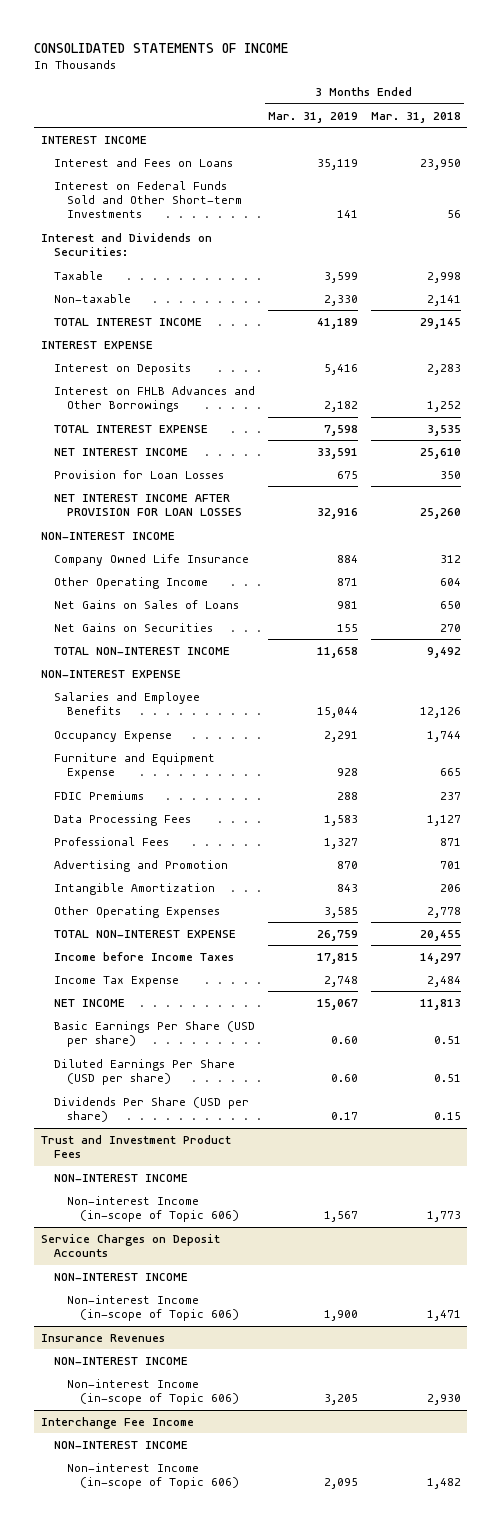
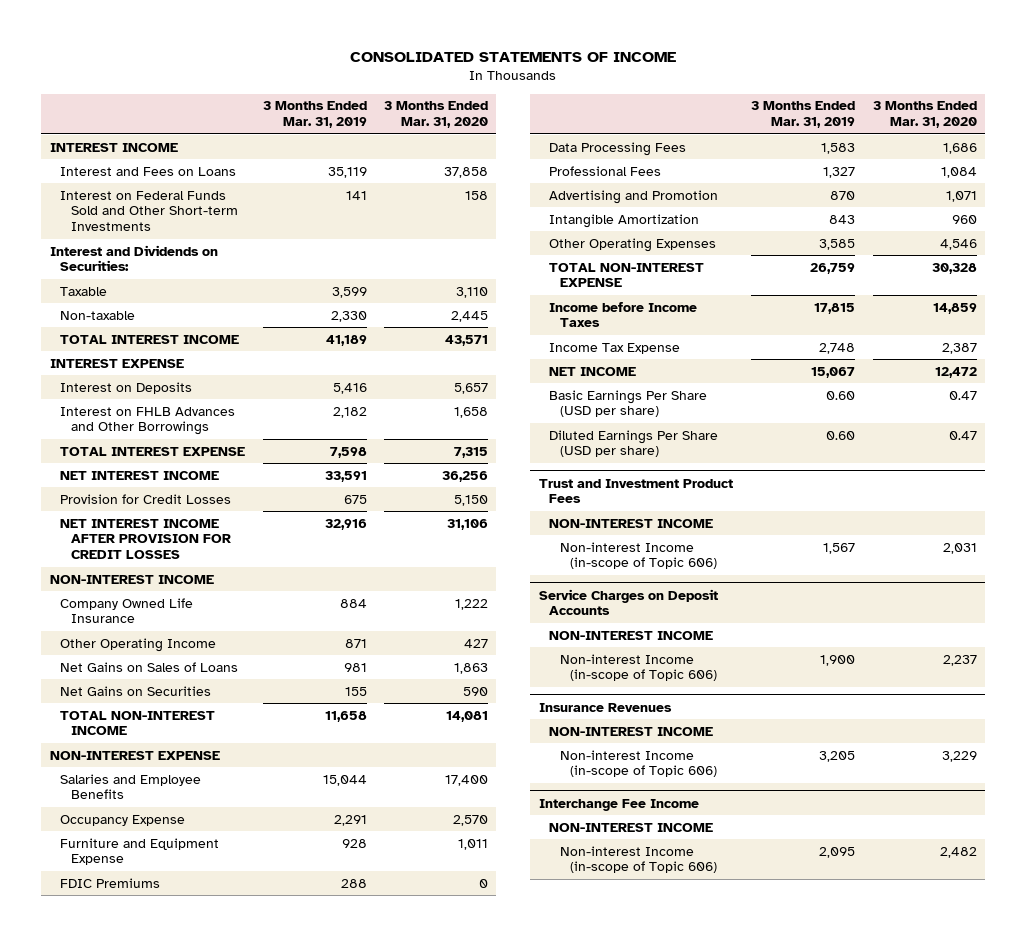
[370,111,461,123] Mar. 31, 2018 -> none
none -> [383,101,488,129] 3 Months Ended Mar. 31, 2020
[54,469,225,479] Provision for Loan Losses -> [60,493,232,504] Provision for Credit Losses
[54,493,243,517] NET INTEREST INCOME AFTER PROVISION FOR LOAN LOSSES -> [60,518,231,560] NET INTEREST INCOME AFTER PROVISION FOR CREDIT LOSSES
[54,1096,250,1123] Dividends Per Share (USD per share) -> none

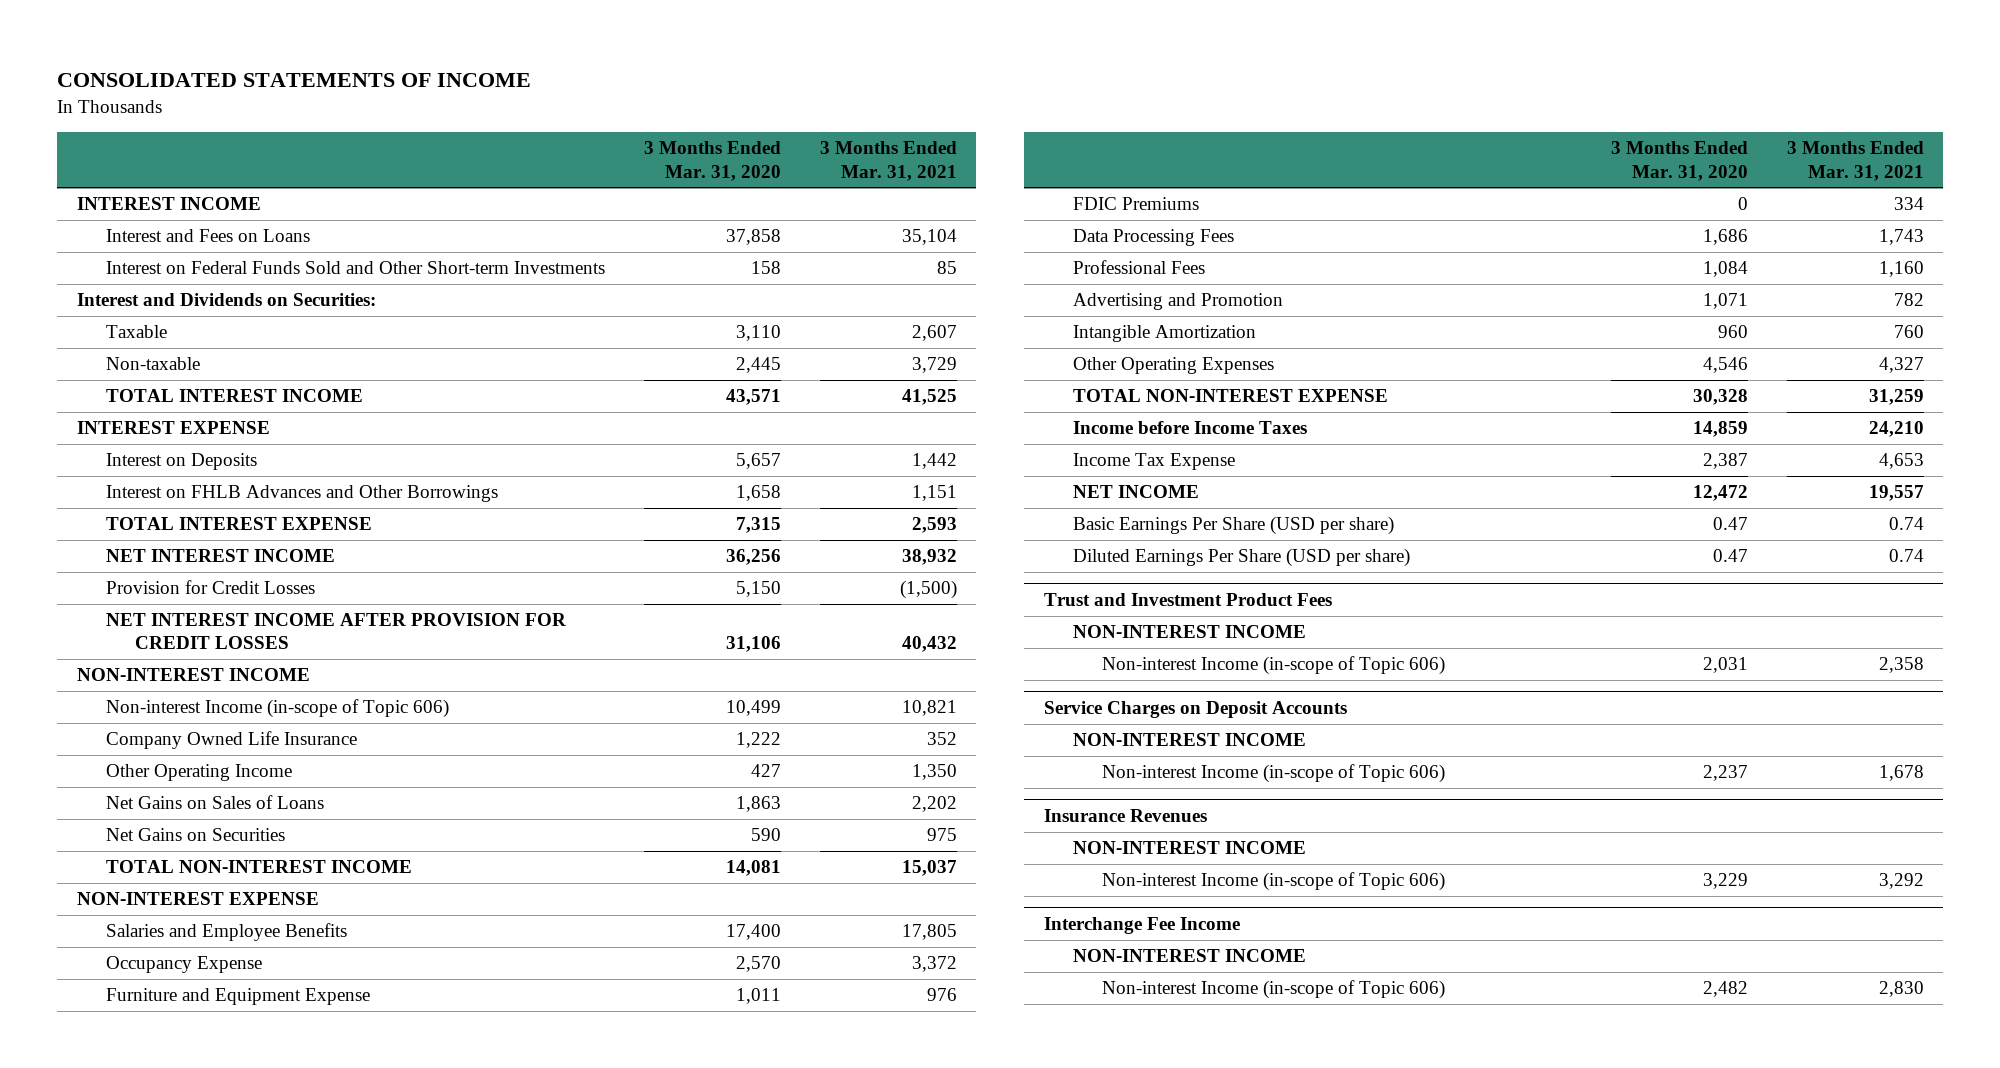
[262,101,367,129] 3 Months Ended Mar. 31, 2019 -> none
none -> [819,141,957,181] 3 Months Ended Mar. 31, 2021
none -> [106,699,450,719] Non-interest Income (in-scope of Topic 606)

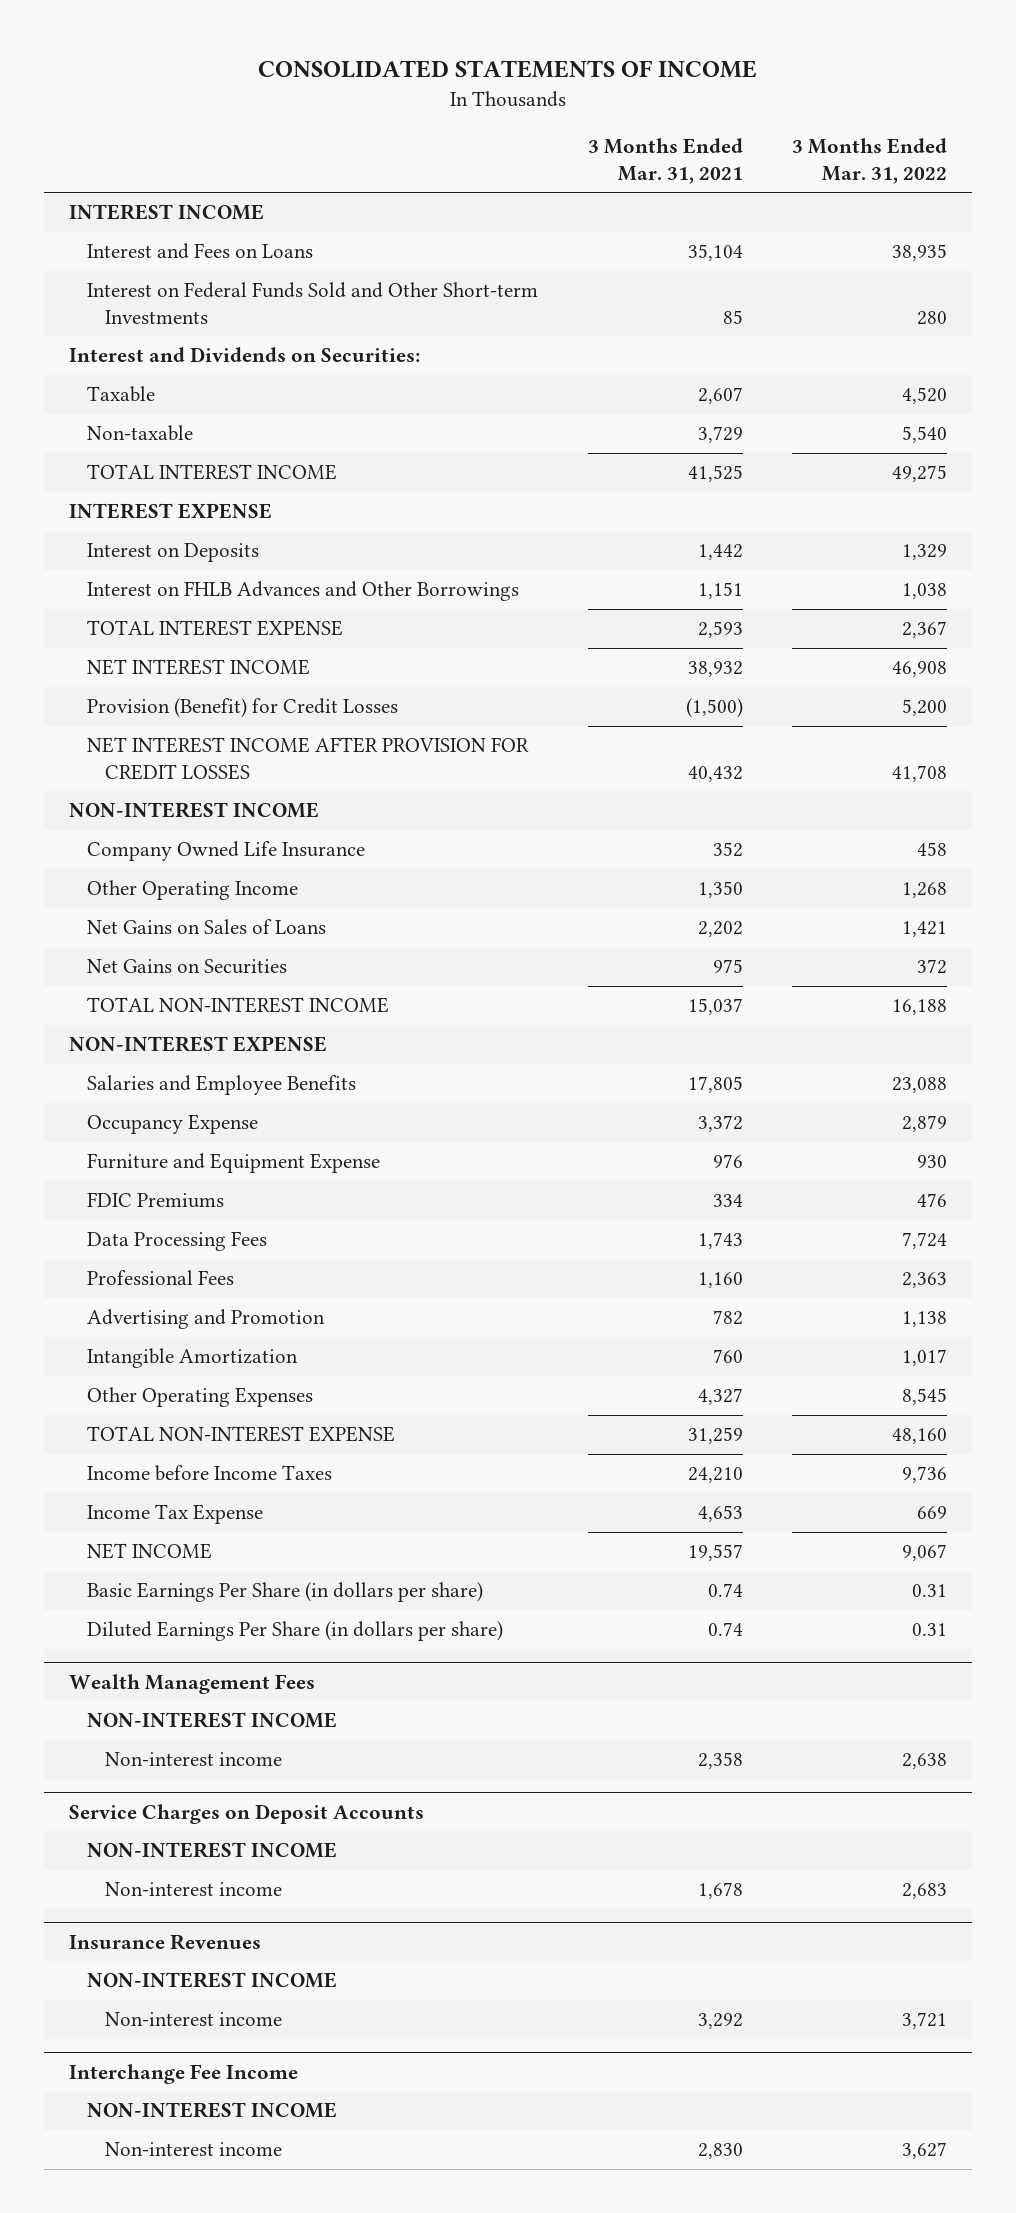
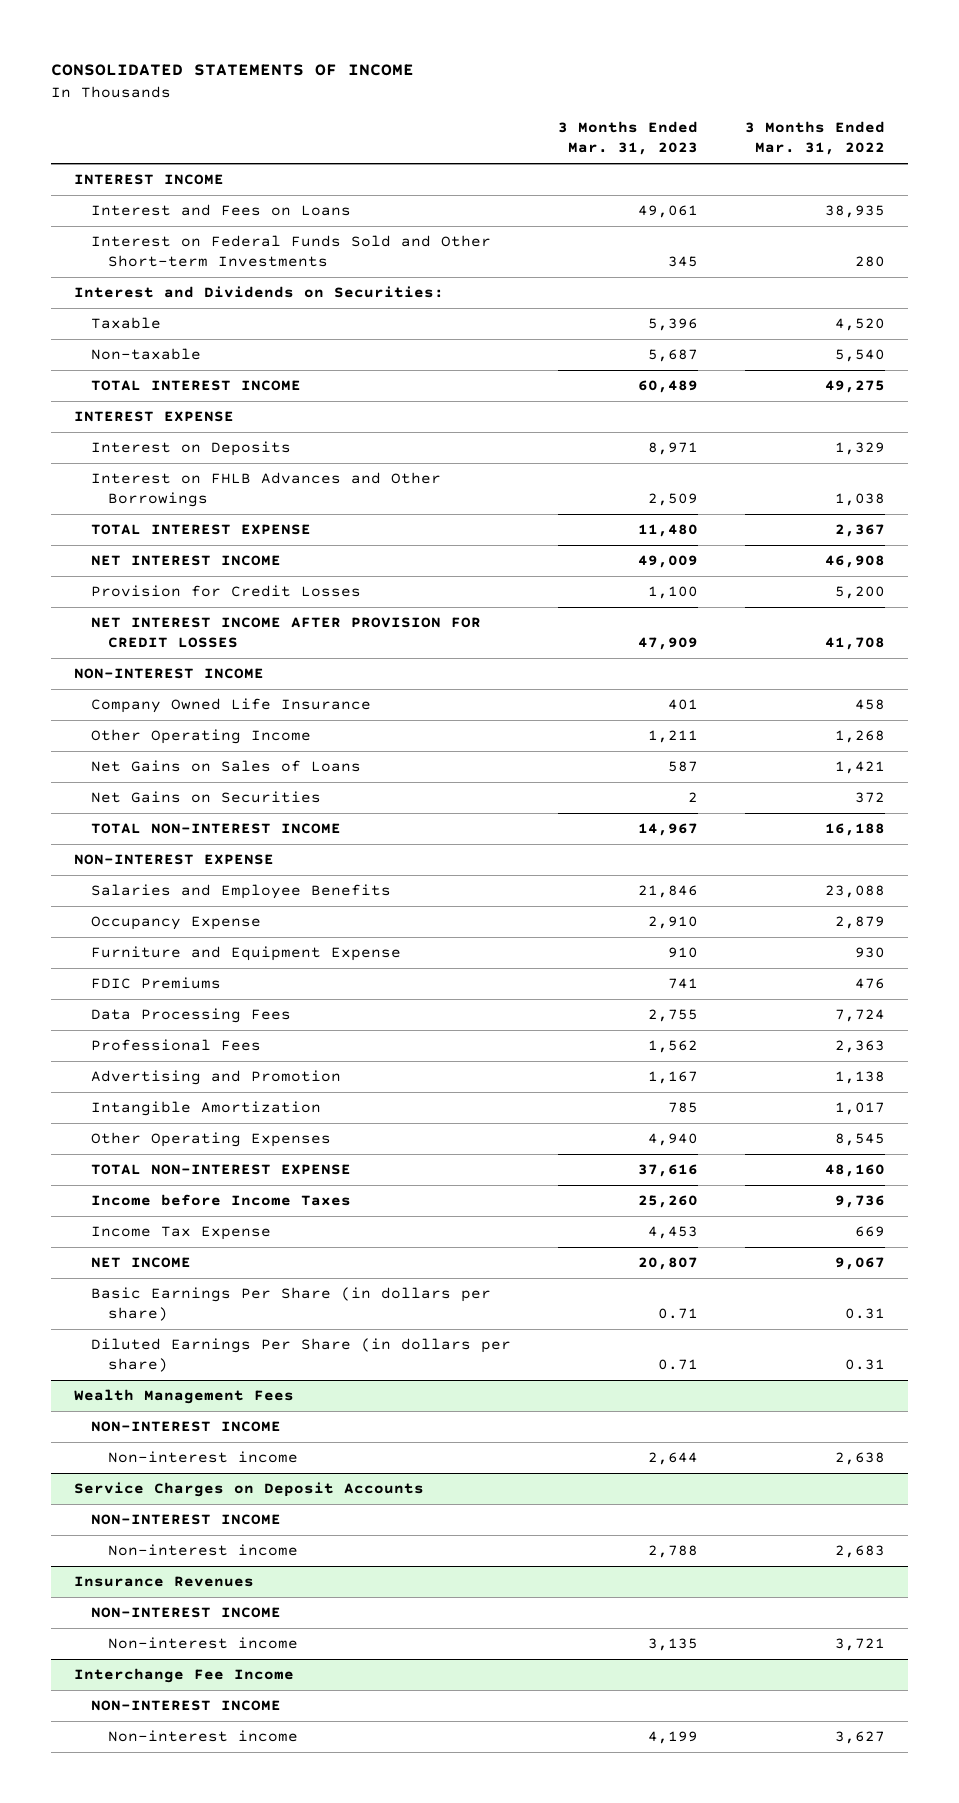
[587,138,743,184] 3 Months Ended Mar. 31, 2021 -> none
none -> [557,121,698,156] 3 Months Ended Mar. 31, 2023
[86,698,398,719] Provision (Benefit) for Credit Losses -> [90,585,361,598] Provision for Credit Losses

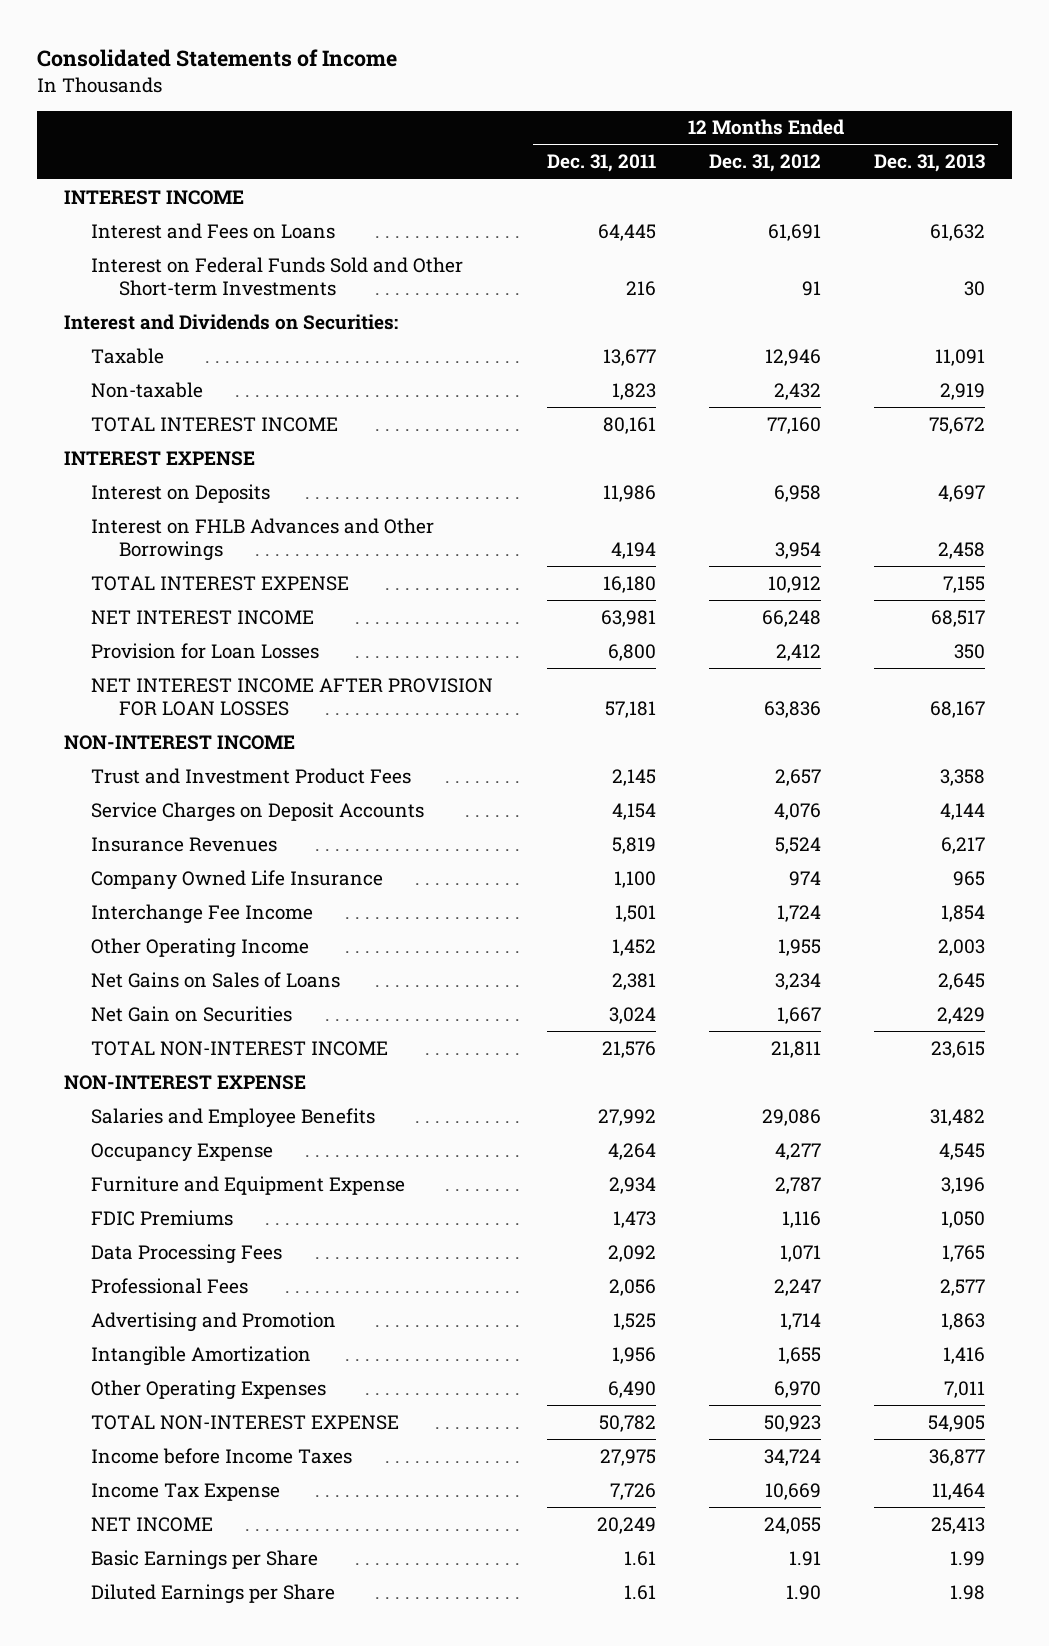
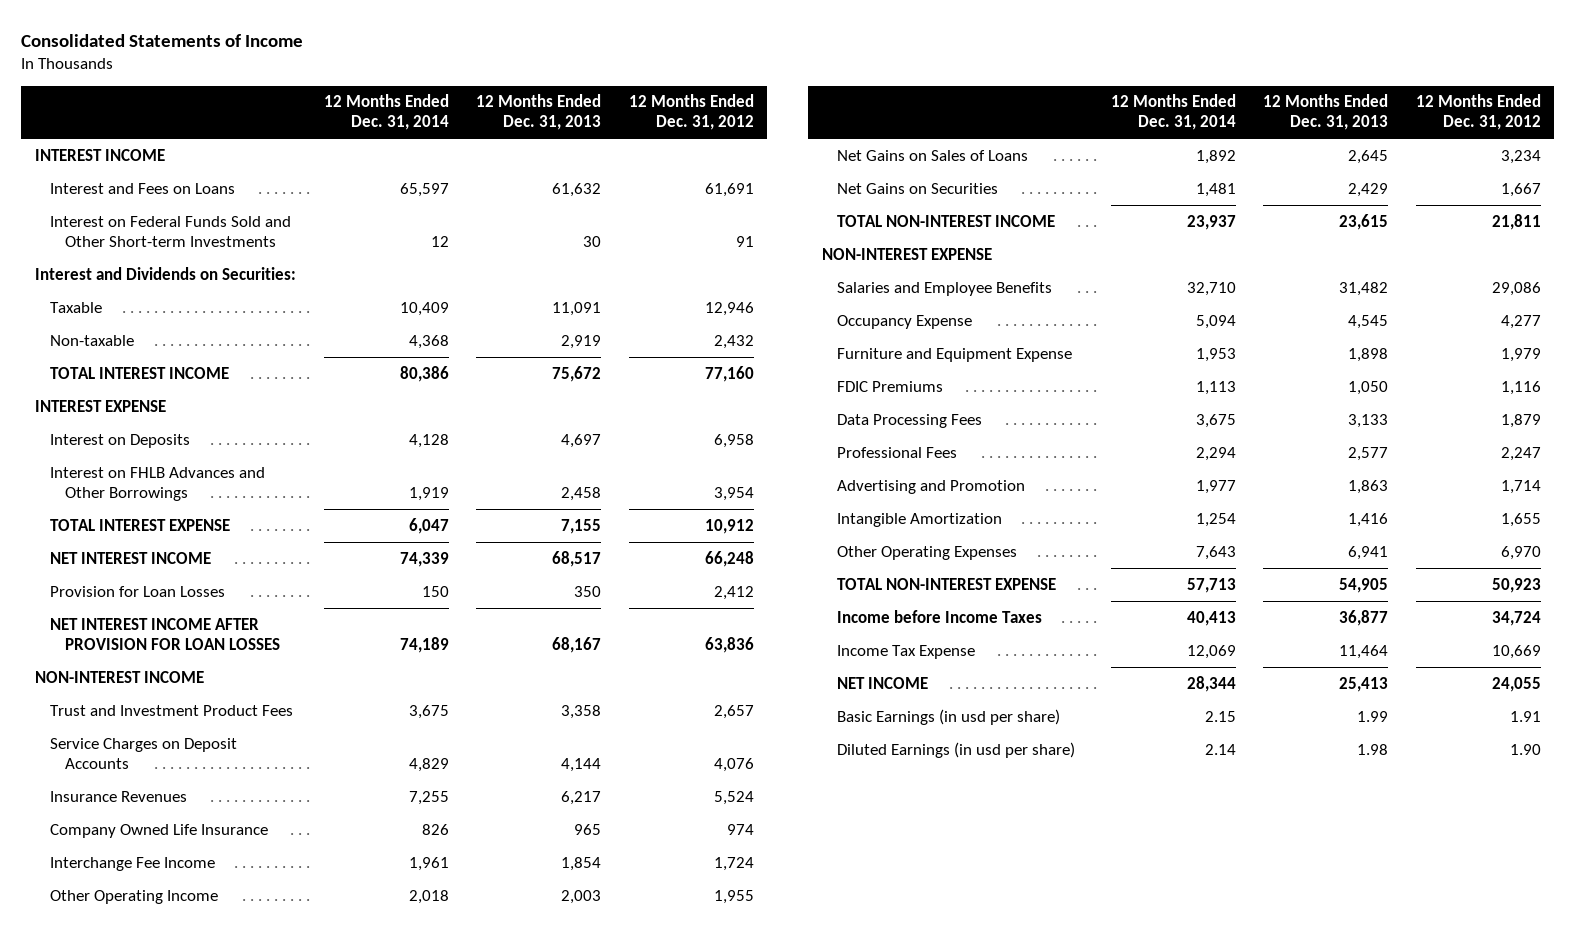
[546,154,656,173] Dec. 31, 2011 -> none
none -> [323,94,449,131] 12 Months Ended Dec. 31, 2014
[91,1005,293,1022] Net Gain on Securities -> [837,182,999,194] Net Gains on Securities
[774,1176,821,1194] 2,787 -> [1500,347,1541,362] 1,979
[941,1176,986,1194] 3,196 -> [1348,347,1389,362] 1,898
[779,1244,821,1262] 1,071 -> [1500,413,1541,428] 1,879
[942,1244,986,1262] 1,765 -> [1348,413,1389,428] 3,133
[944,1380,986,1398] 7,011 -> [1348,545,1389,560] 6,941
[91,1549,319,1570] Basic Earnings per Share -> [837,708,1061,725] Basic Earnings (in usd per share)
[91,1583,336,1604] Diluted Earnings per Share -> [837,741,1076,758] Diluted Earnings (in usd per share)

